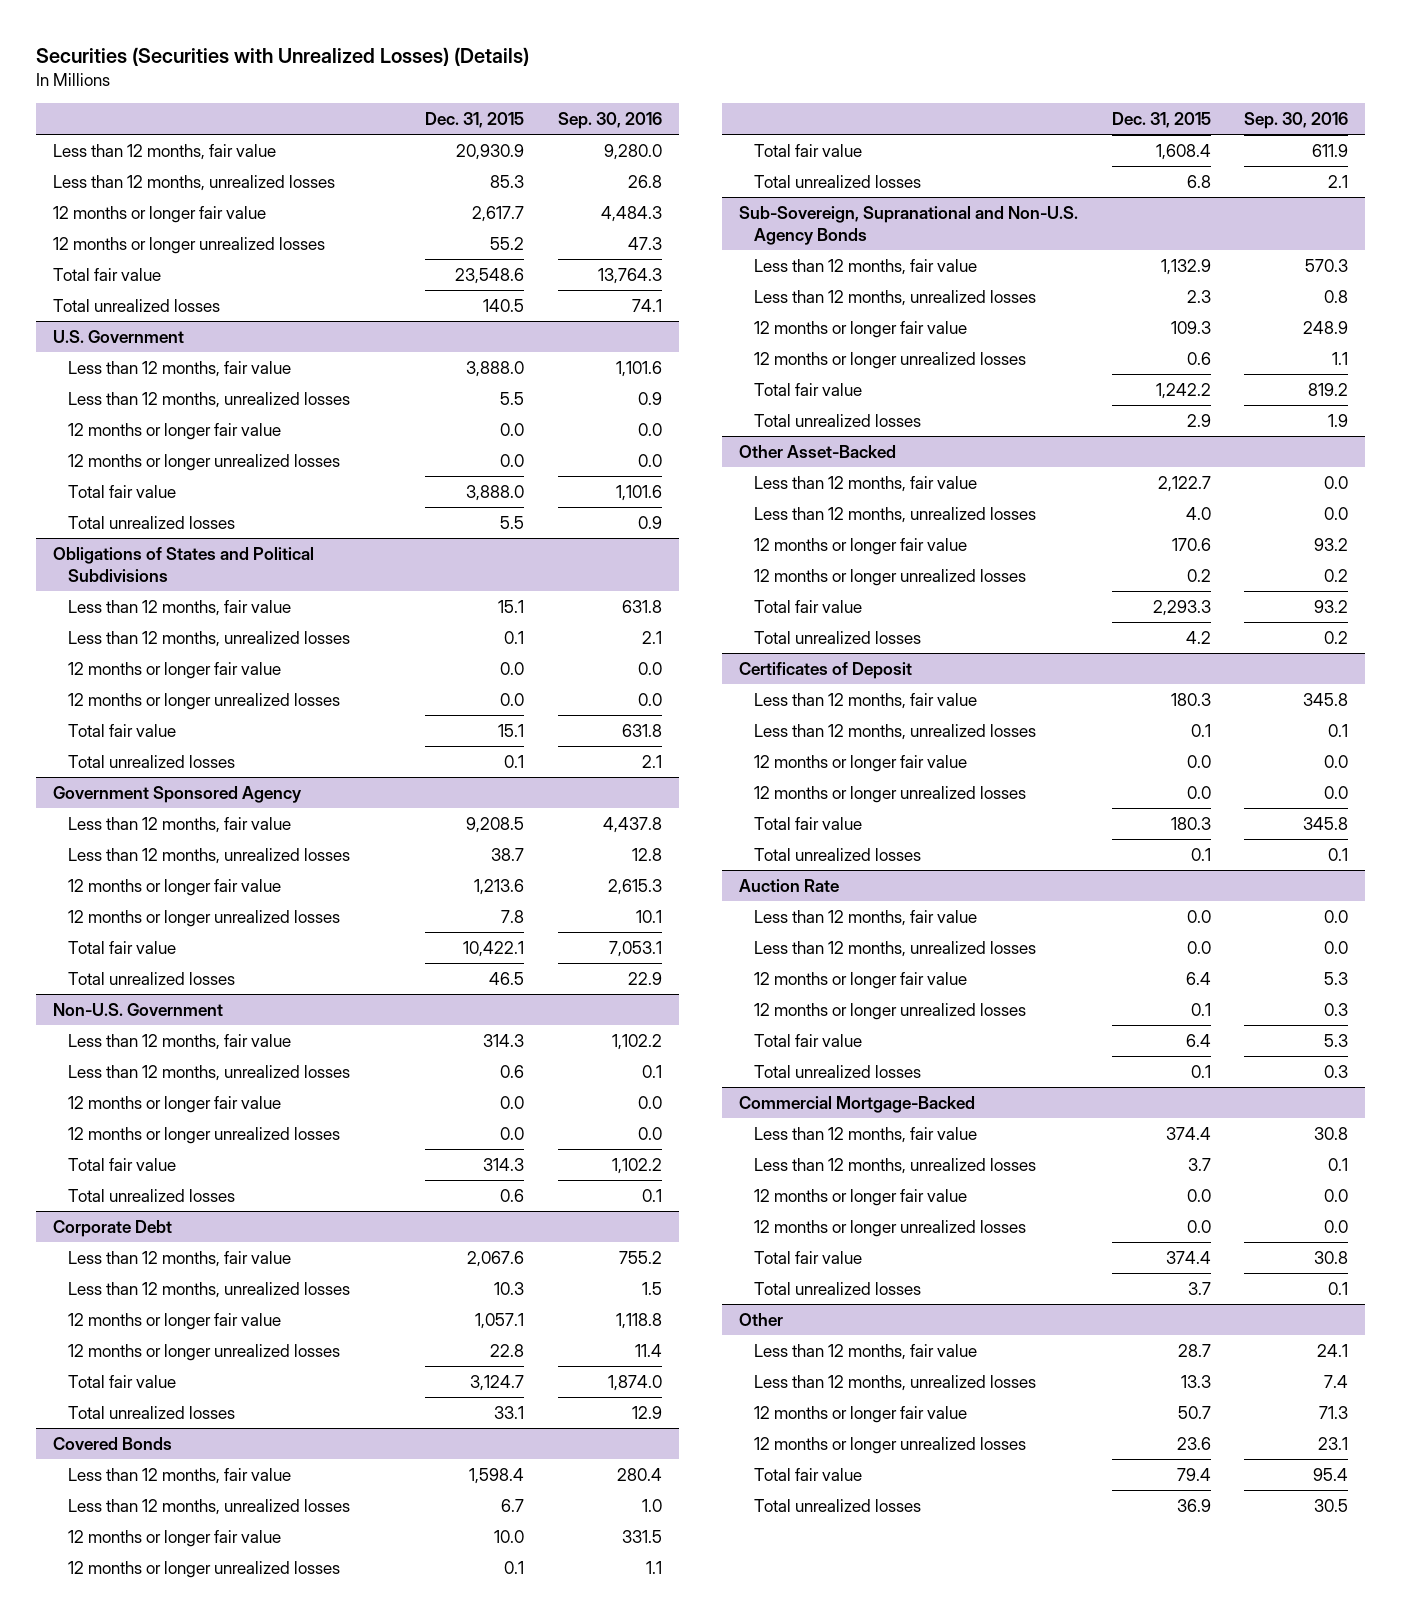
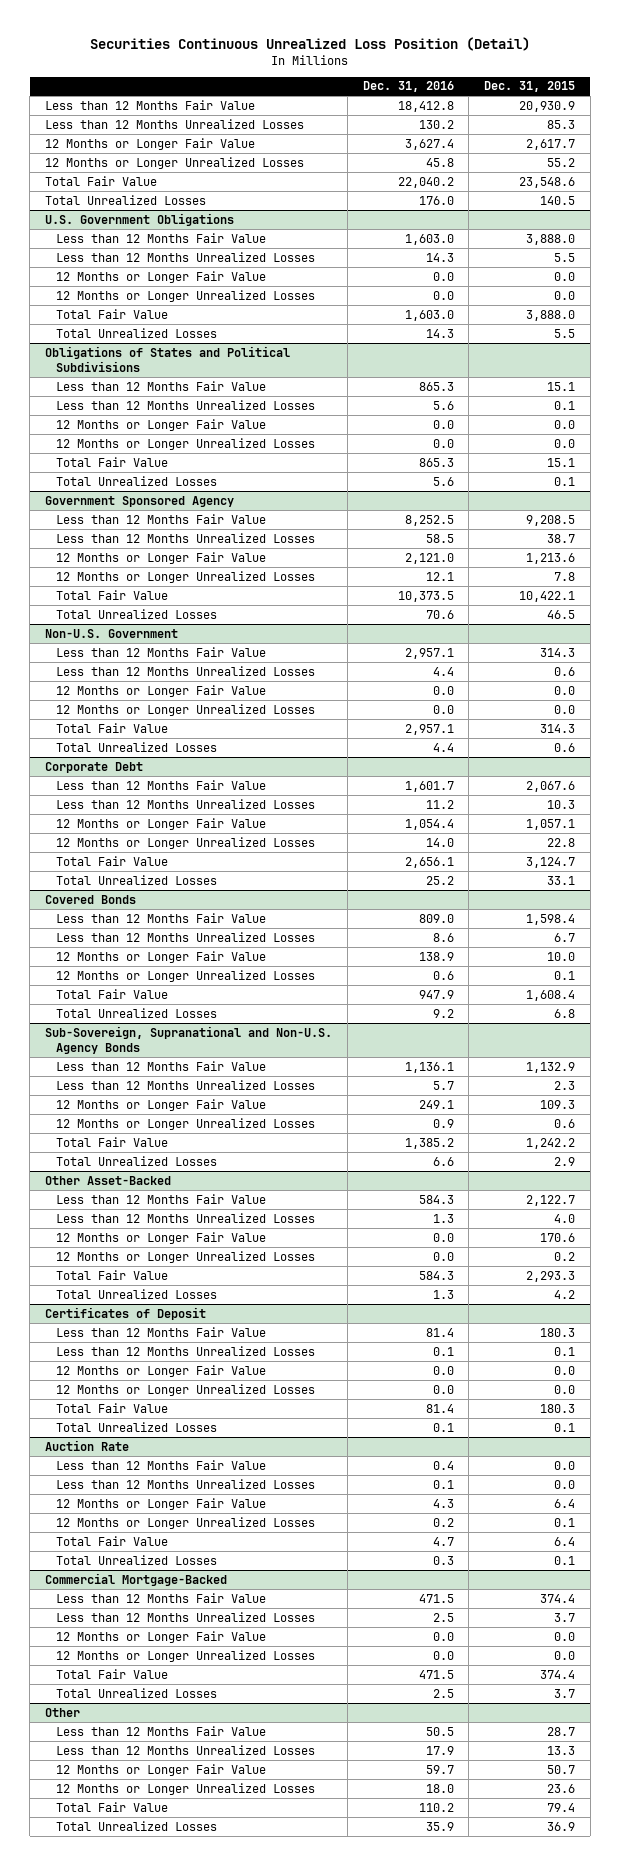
[35,46,529,66] Securities (Securities with Unrealized Losses) (Details) -> [90,36,531,51] Securities Continuous Unrealized Loss Position (Detail)
[558,111,663,129] Sep. 30, 2016 -> none
none -> [362,81,454,93] Dec. 31, 2016
[52,143,276,160] Less than 12 months, fair value -> [45,99,256,110] Less than 12 Months Fair Value
[52,174,335,191] Less than 12 months, unrealized losses -> [45,118,305,129] Less than 12 Months Unrealized Losses
[52,205,266,223] 12 months or longer fair value -> [45,137,256,150] 12 Months or Longer Fair Value
[52,236,325,254] 12 months or longer unrealized losses -> [45,156,305,169] 12 Months or Longer Unrealized Losses
[52,267,161,281] Total fair value -> [45,175,158,186] Total Fair Value
[52,298,220,312] Total unrealized losses -> [45,194,207,205] Total Unrealized Losses
[52,329,184,343] U.S. Government -> [45,212,235,226] U.S. Government Obligations
[68,360,292,377] Less than 12 months, fair value -> [55,232,266,243] Less than 12 Months Fair Value
[68,391,351,408] Less than 12 months, unrealized losses -> [55,251,315,262] Less than 12 Months Unrealized Losses
[68,422,282,440] 12 months or longer fair value -> [55,270,266,283] 12 Months or Longer Fair Value
[68,453,341,471] 12 months or longer unrealized losses -> [55,289,315,302] 12 Months or Longer Unrealized Losses
[68,484,177,498] Total fair value -> [55,308,168,319] Total Fair Value
[68,515,236,529] Total unrealized losses -> [55,327,217,338] Total Unrealized Losses
[68,599,292,616] Less than 12 months, fair value -> [55,380,266,391] Less than 12 Months Fair Value
[68,630,351,647] Less than 12 months, unrealized losses -> [55,399,315,410] Less than 12 Months Unrealized Losses
[68,661,282,679] 12 months or longer fair value -> [55,418,266,431] 12 Months or Longer Fair Value
[68,692,341,710] 12 months or longer unrealized losses -> [55,437,315,450] 12 Months or Longer Unrealized Losses
[68,723,177,737] Total fair value -> [55,456,168,467] Total Fair Value
[68,754,236,768] Total unrealized losses -> [55,475,217,486] Total Unrealized Losses
[68,816,292,833] Less than 12 months, fair value -> [55,513,266,524] Less than 12 Months Fair Value
[68,847,351,864] Less than 12 months, unrealized losses -> [55,532,315,543] Less than 12 Months Unrealized Losses
[68,878,282,896] 12 months or longer fair value -> [55,551,266,564] 12 Months or Longer Fair Value
[68,909,341,927] 12 months or longer unrealized losses -> [55,570,315,583] 12 Months or Longer Unrealized Losses
[68,940,177,954] Total fair value -> [55,589,168,600] Total Fair Value
[68,971,236,985] Total unrealized losses -> [55,608,217,619] Total Unrealized Losses
[68,1033,292,1050] Less than 12 months, fair value -> [55,646,266,657] Less than 12 Months Fair Value
[68,1064,351,1081] Less than 12 months, unrealized losses -> [55,665,315,676] Less than 12 Months Unrealized Losses
[68,1095,282,1113] 12 months or longer fair value -> [55,684,266,697] 12 Months or Longer Fair Value
[68,1126,341,1144] 12 months or longer unrealized losses -> [55,703,315,716] 12 Months or Longer Unrealized Losses
[68,1157,177,1171] Total fair value -> [55,722,168,733] Total Fair Value
[68,1188,236,1202] Total unrealized losses -> [55,741,217,752] Total Unrealized Losses
[68,1250,292,1267] Less than 12 months, fair value -> [55,779,266,790] Less than 12 Months Fair Value
[68,1281,351,1298] Less than 12 months, unrealized losses -> [55,798,315,809] Less than 12 Months Unrealized Losses
[68,1312,282,1330] 12 months or longer fair value -> [55,817,266,830] 12 Months or Longer Fair Value
[68,1343,341,1361] 12 months or longer unrealized losses -> [55,836,315,849] 12 Months or Longer Unrealized Losses
[68,1374,177,1388] Total fair value -> [55,855,168,866] Total Fair Value
[68,1405,236,1419] Total unrealized losses -> [55,874,217,885] Total Unrealized Losses
[68,1467,292,1484] Less than 12 months, fair value -> [55,912,266,923] Less than 12 Months Fair Value
[68,1498,351,1515] Less than 12 months, unrealized losses -> [55,931,315,942] Less than 12 Months Unrealized Losses
[68,1529,282,1547] 12 months or longer fair value -> [55,950,266,963] 12 Months or Longer Fair Value
[68,1560,341,1578] 12 months or longer unrealized losses -> [55,969,315,982] 12 Months or Longer Unrealized Losses
[754,143,863,157] Total fair value -> [55,988,168,999] Total Fair Value
[754,174,922,188] Total unrealized losses -> [55,1007,217,1018] Total Unrealized Losses
[754,258,978,275] Less than 12 months, fair value -> [55,1060,266,1071] Less than 12 Months Fair Value
[754,289,1037,306] Less than 12 months, unrealized losses -> [55,1079,315,1090] Less than 12 Months Unrealized Losses
[754,320,968,338] 12 months or longer fair value -> [55,1098,266,1111] 12 Months or Longer Fair Value
[754,351,1027,369] 12 months or longer unrealized losses -> [55,1117,315,1130] 12 Months or Longer Unrealized Losses
[754,382,863,396] Total fair value -> [55,1136,168,1147] Total Fair Value
[754,413,922,427] Total unrealized losses -> [55,1155,217,1166] Total Unrealized Losses
[754,475,978,492] Less than 12 months, fair value -> [55,1193,266,1204] Less than 12 Months Fair Value
[754,506,1037,523] Less than 12 months, unrealized losses -> [55,1212,315,1223] Less than 12 Months Unrealized Losses
[754,537,968,555] 12 months or longer fair value -> [55,1231,266,1244] 12 Months or Longer Fair Value
[754,568,1027,586] 12 months or longer unrealized losses -> [55,1250,315,1263] 12 Months or Longer Unrealized Losses
[754,599,863,613] Total fair value -> [55,1269,168,1280] Total Fair Value
[754,630,922,644] Total unrealized losses -> [55,1288,217,1299] Total Unrealized Losses
[754,692,978,709] Less than 12 months, fair value -> [55,1326,266,1337] Less than 12 Months Fair Value
[754,723,1037,740] Less than 12 months, unrealized losses -> [55,1345,315,1356] Less than 12 Months Unrealized Losses
[754,754,968,772] 12 months or longer fair value -> [55,1364,266,1377] 12 Months or Longer Fair Value
[754,785,1027,803] 12 months or longer unrealized losses -> [55,1383,315,1396] 12 Months or Longer Unrealized Losses
[754,816,863,830] Total fair value -> [55,1402,168,1413] Total Fair Value
[754,847,922,861] Total unrealized losses -> [55,1421,217,1432] Total Unrealized Losses
[754,909,978,926] Less than 12 months, fair value -> [55,1459,266,1470] Less than 12 Months Fair Value
[754,940,1037,957] Less than 12 months, unrealized losses -> [55,1478,315,1489] Less than 12 Months Unrealized Losses
[754,971,968,989] 12 months or longer fair value -> [55,1497,266,1510] 12 Months or Longer Fair Value
[754,1002,1027,1020] 12 months or longer unrealized losses -> [55,1516,315,1529] 12 Months or Longer Unrealized Losses
[754,1033,863,1047] Total fair value -> [55,1535,168,1546] Total Fair Value
[754,1064,922,1078] Total unrealized losses -> [55,1554,217,1565] Total Unrealized Losses
[754,1126,978,1143] Less than 12 months, fair value -> [55,1592,266,1603] Less than 12 Months Fair Value
[754,1157,1037,1174] Less than 12 months, unrealized losses -> [55,1611,315,1622] Less than 12 Months Unrealized Losses
[754,1188,968,1206] 12 months or longer fair value -> [55,1630,266,1643] 12 Months or Longer Fair Value
[754,1219,1027,1237] 12 months or longer unrealized losses -> [55,1649,315,1662] 12 Months or Longer Unrealized Losses
[754,1250,863,1264] Total fair value -> [55,1668,168,1679] Total Fair Value
[754,1281,922,1295] Total unrealized losses -> [55,1687,217,1698] Total Unrealized Losses
[754,1343,978,1360] Less than 12 months, fair value -> [55,1725,266,1736] Less than 12 Months Fair Value
[754,1374,1037,1391] Less than 12 months, unrealized losses -> [55,1744,315,1755] Less than 12 Months Unrealized Losses
[754,1405,968,1423] 12 months or longer fair value -> [55,1763,266,1776] 12 Months or Longer Fair Value
[754,1436,1027,1454] 12 months or longer unrealized losses -> [55,1782,315,1795] 12 Months or Longer Unrealized Losses
[754,1467,863,1481] Total fair value -> [55,1801,168,1812] Total Fair Value
[754,1498,922,1512] Total unrealized losses -> [55,1820,217,1831] Total Unrealized Losses

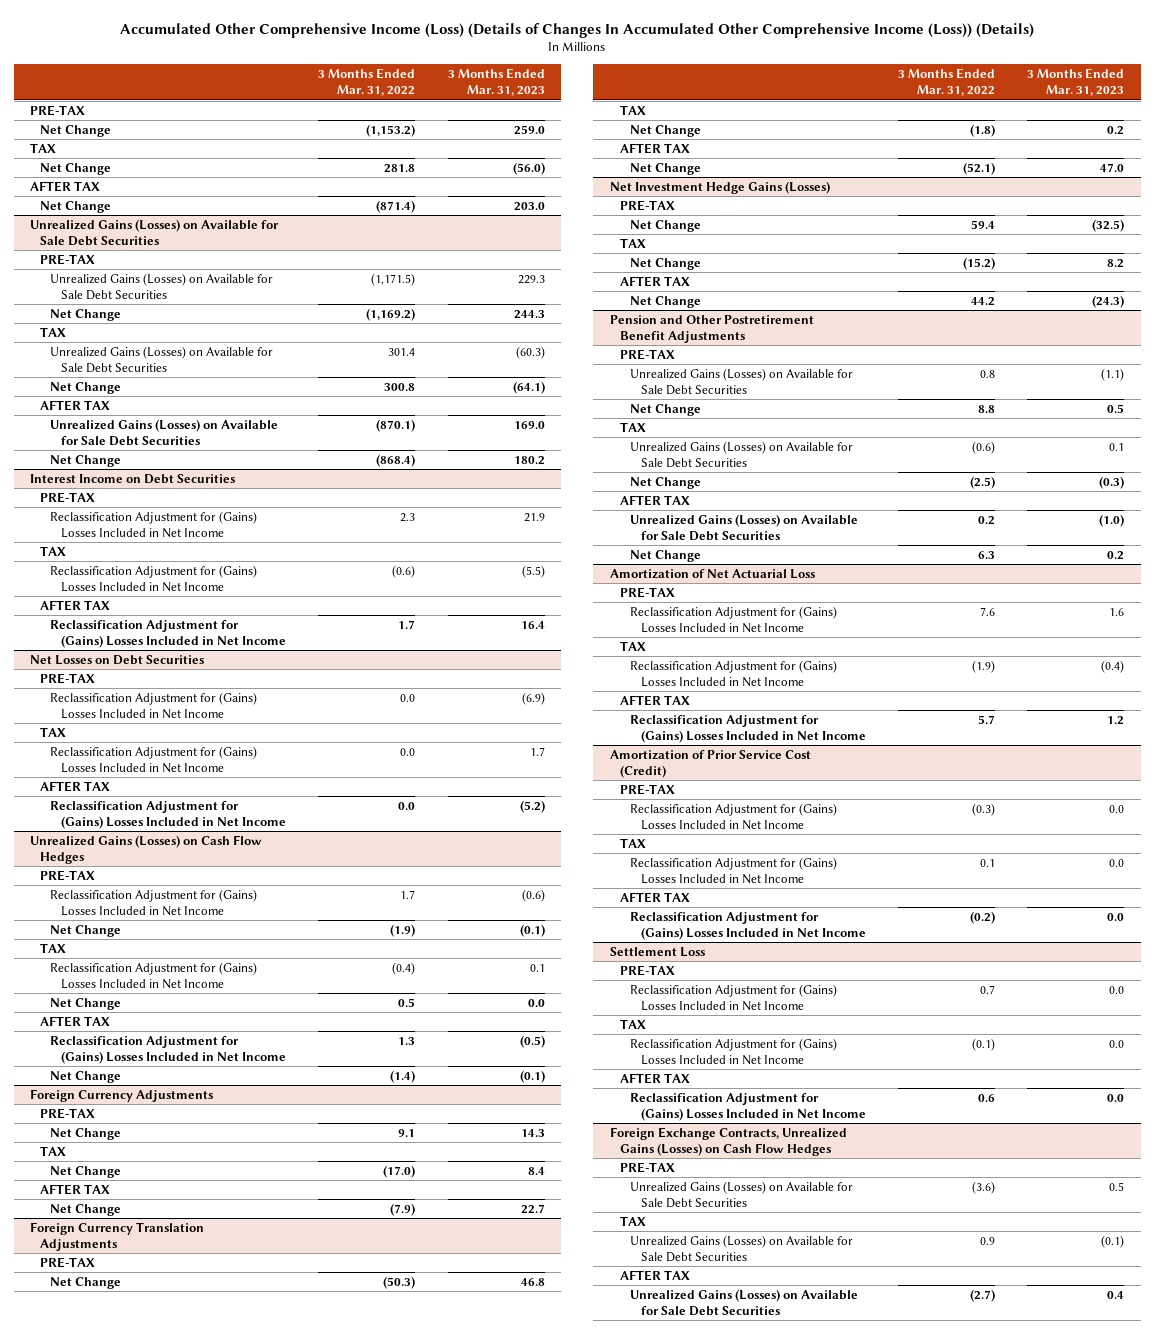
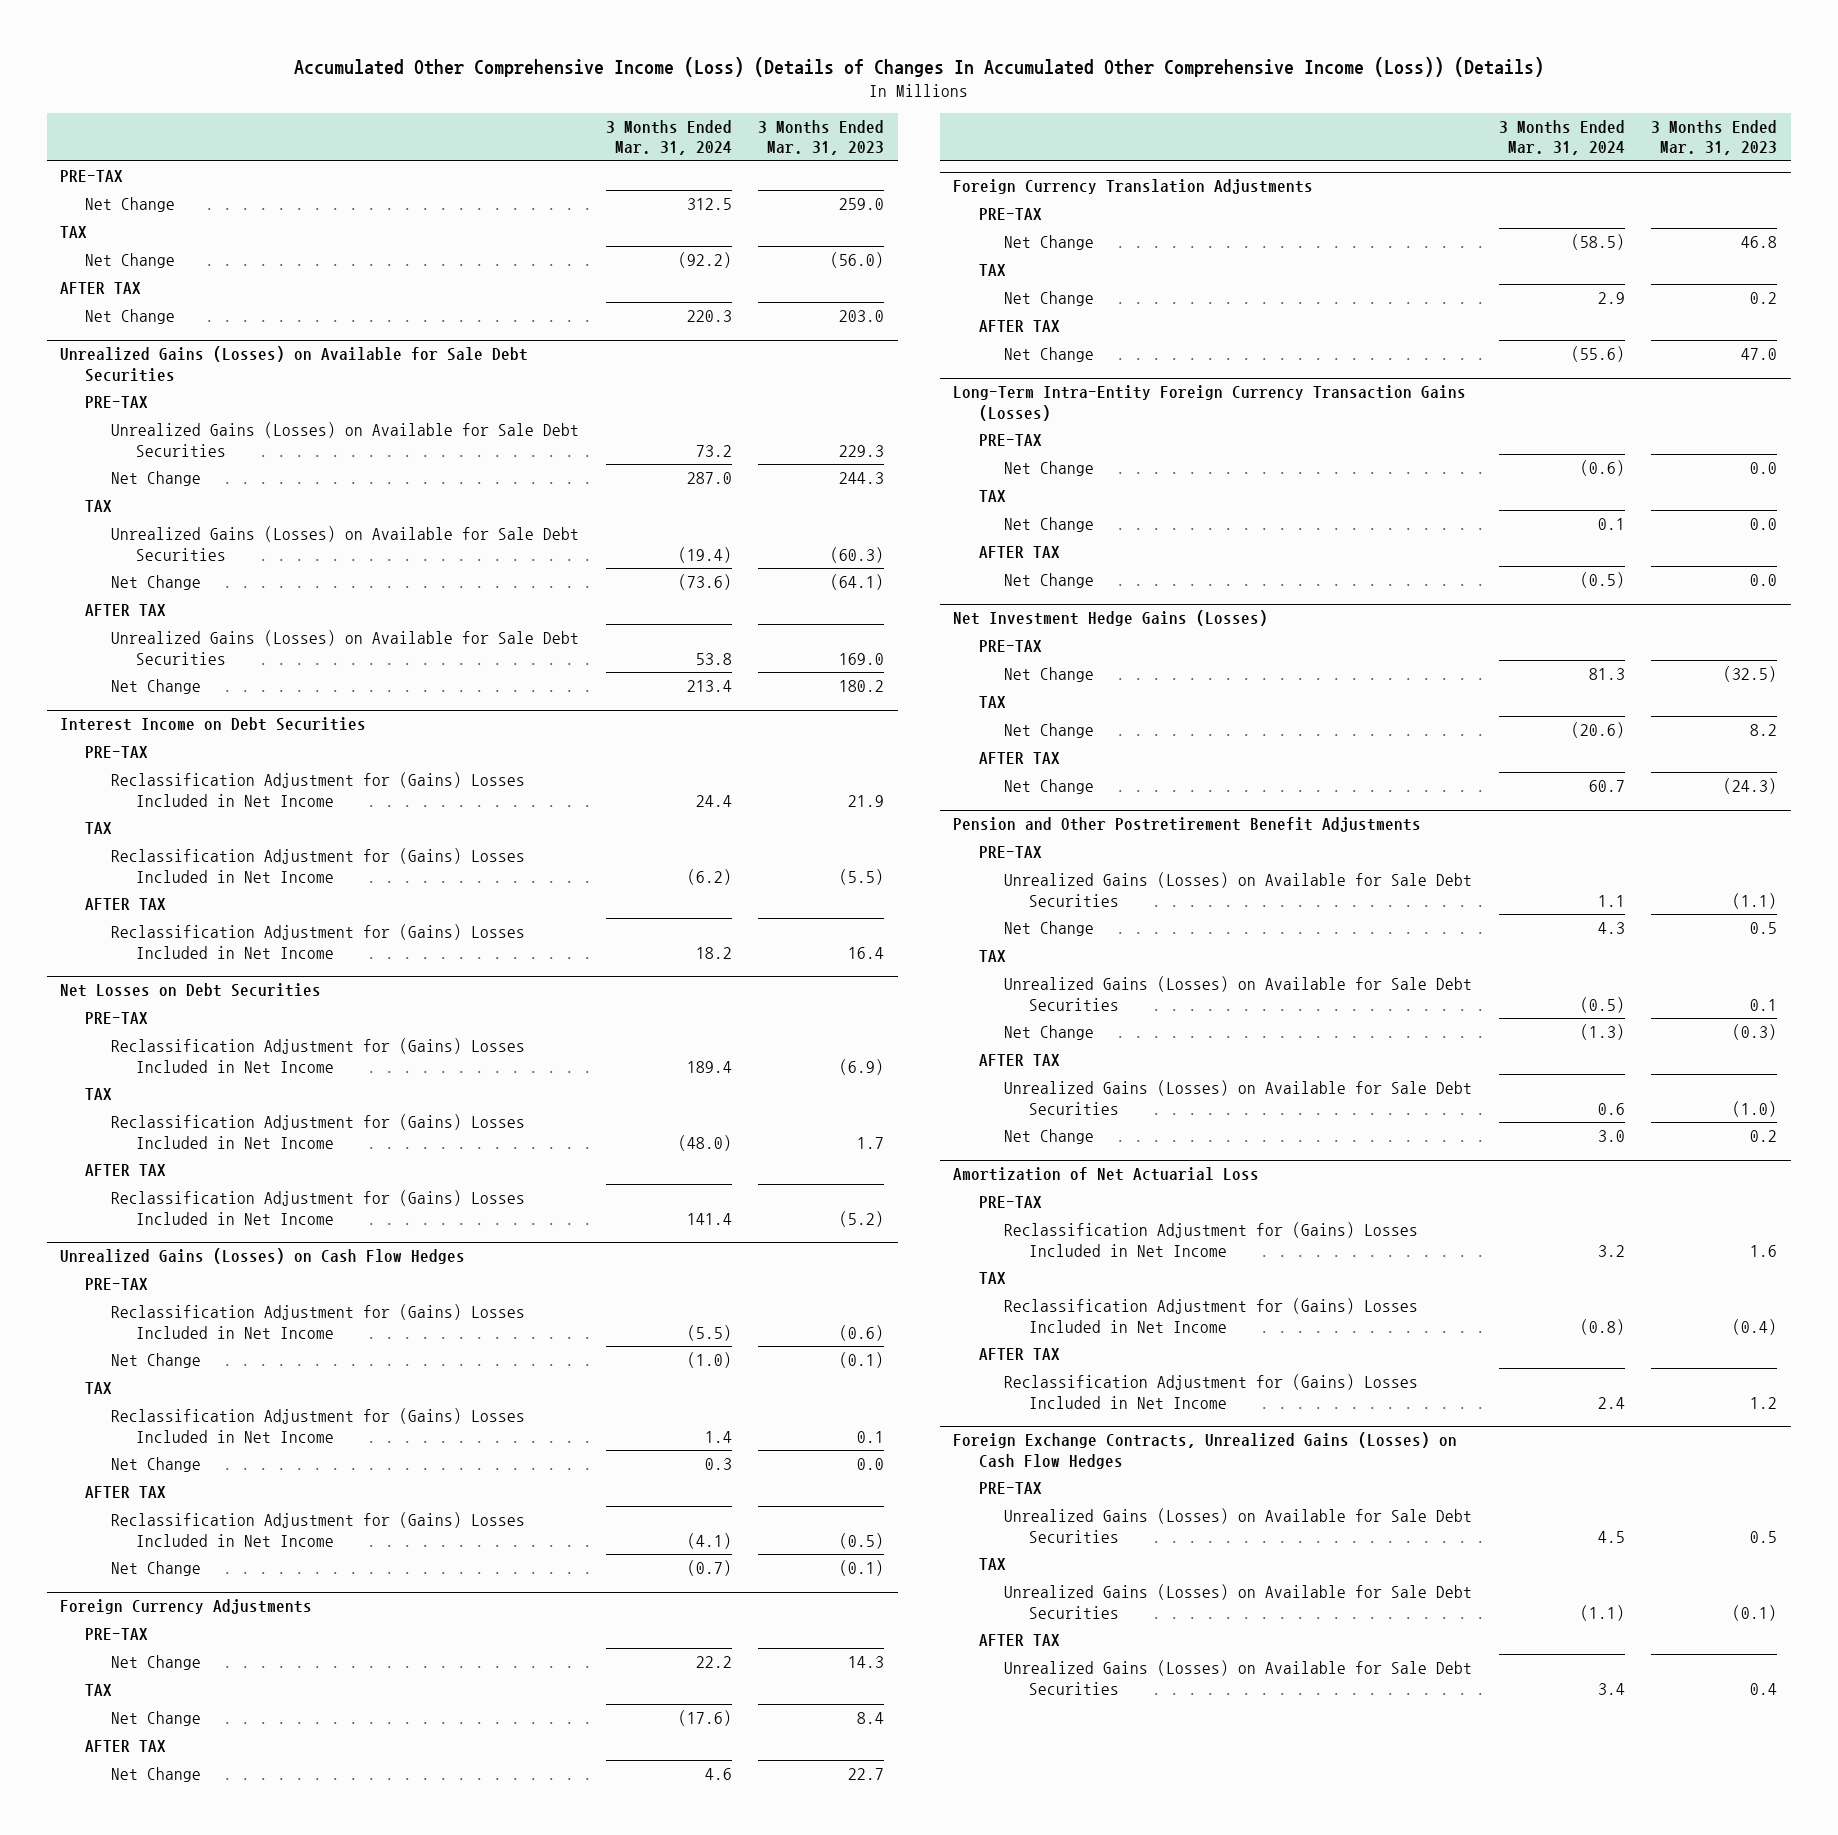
[318,68,416,97] 3 Months Ended Mar. 31, 2022 -> none
none -> [605,119,732,156] 3 Months Ended Mar. 31, 2024
none -> [953,385,1467,421] Long-Term Intra-Entity Foreign Currency Transaction Gains (Losses)
none -> [978,434,1042,447] PRE-TAX
none -> [1003,461,1094,477] Net Change
none -> [978,490,1006,503] TAX
none -> [1003,517,1094,533] Net Change
none -> [978,546,1060,559] AFTER TAX
none -> [1003,573,1094,589] Net Change
[609,749,811,778] Amortization of Prior Service Cost (Credit) -> none
[619,783,675,795] PRE-TAX -> none
[630,802,838,830] Reclassification Adjustment for (Gains) Losses Included in Net Income -> none
[619,837,646,848] TAX -> none
[630,856,838,884] Reclassification Adjustment for (Gains) Losses Included in Net Income -> none
[619,891,690,903] AFTER TAX -> none
[630,911,866,940] Reclassification Adjustment for (Gains) Losses Included in Net Income -> none
[609,946,705,957] Settlement Loss -> none
[619,964,675,976] PRE-TAX -> none
[630,983,838,1011] Reclassification Adjustment for (Gains) Losses Included in Net Income -> none
[619,1018,646,1029] TAX -> none
[630,1037,838,1065] Reclassification Adjustment for (Gains) Losses Included in Net Income -> none
[619,1072,690,1084] AFTER TAX -> none
[630,1092,866,1121] Reclassification Adjustment for (Gains) Losses Included in Net Income -> none

